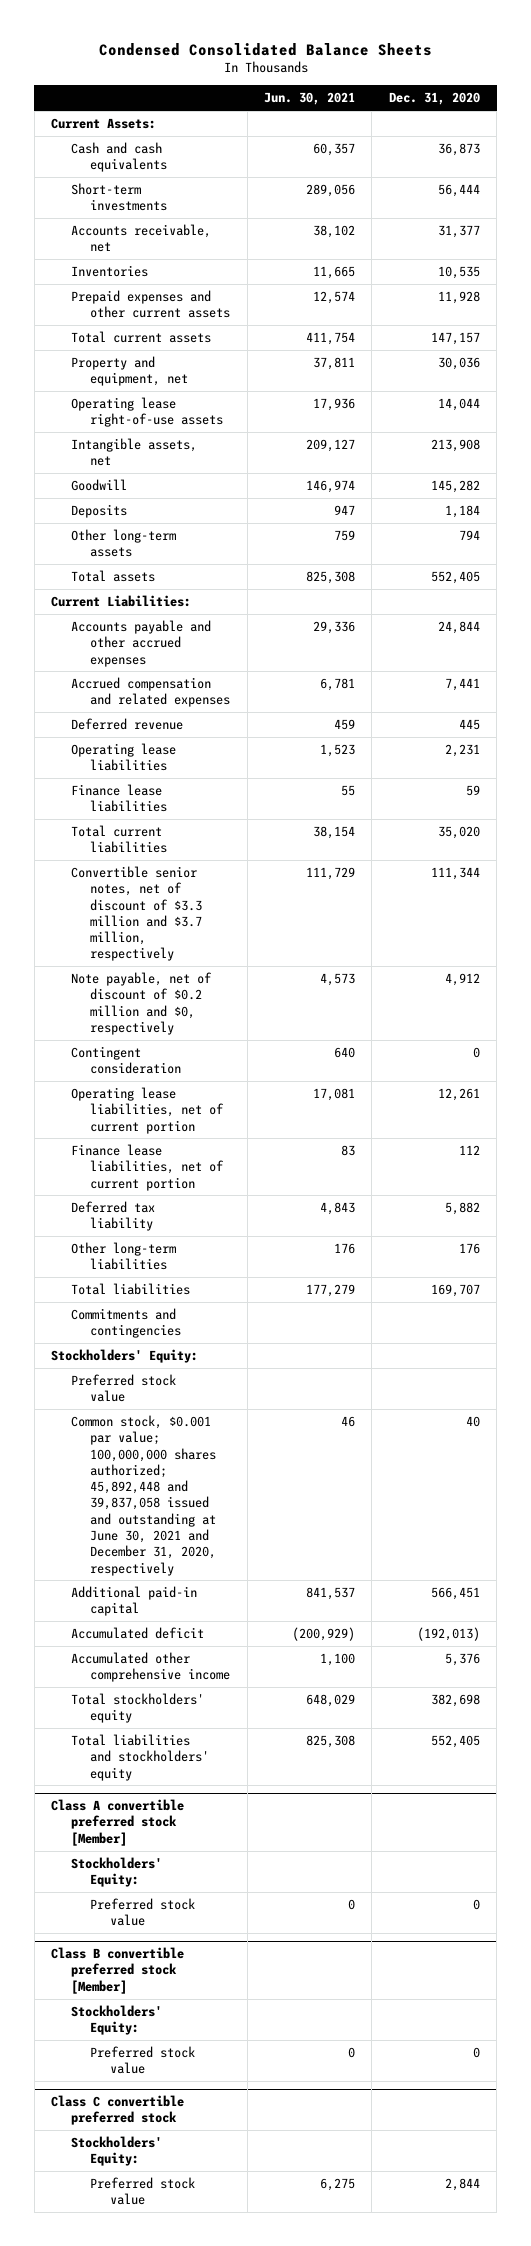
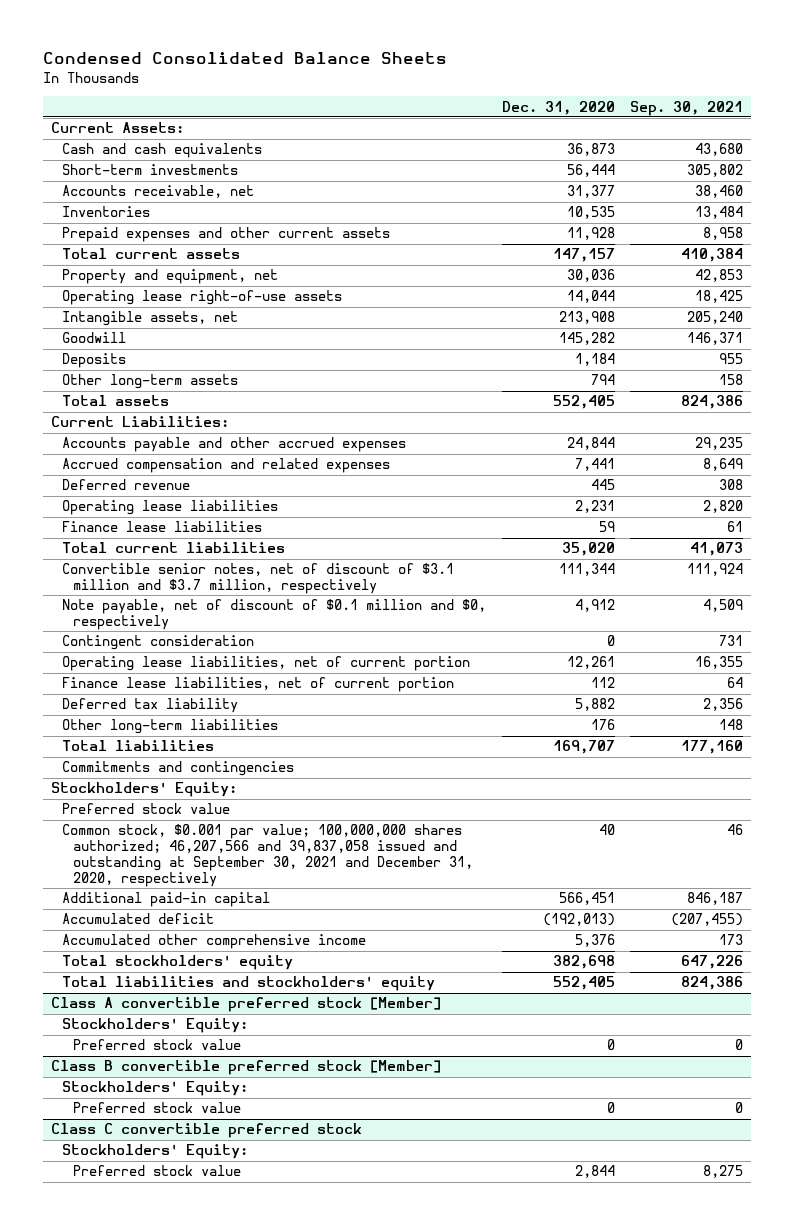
[263,92,355,106] Jun. 30, 2021 -> none
none -> [630,100,744,116] Sep. 30, 2021
[70,866,203,962] Convertible senior notes, net of discount of $3.3 million and $3.7 million, respectively -> [62,563,455,595] Convertible senior notes, net of discount of $3.1 million and $3.7 million, respectively
[70,972,212,1035] Note payable, net of discount of $0.2 million and $0, respectively -> [62,599,487,631] Note payable, net of discount of $0.1 million and $0, respectively
[70,1415,217,1576] Common stock, $0.001 par value; 100,000,000 shares authorized; 45,892,448 and 39,837,058 issued and outstanding at June 30, 2021 and December 31, 2020, respectively -> [62,824,474,888] Common stock, $0.001 par value; 100,000,000 shares authorized; 46,207,566 and 39,837,058 issued and outstanding at September 30, 2021 and December 31, 2020, respectively

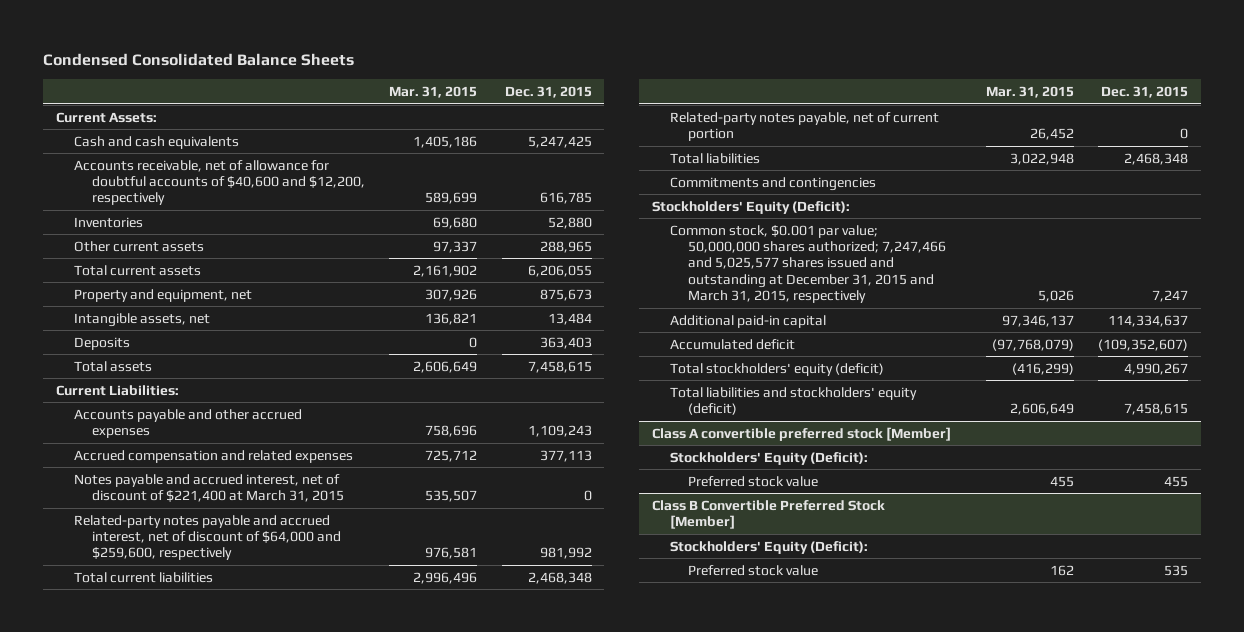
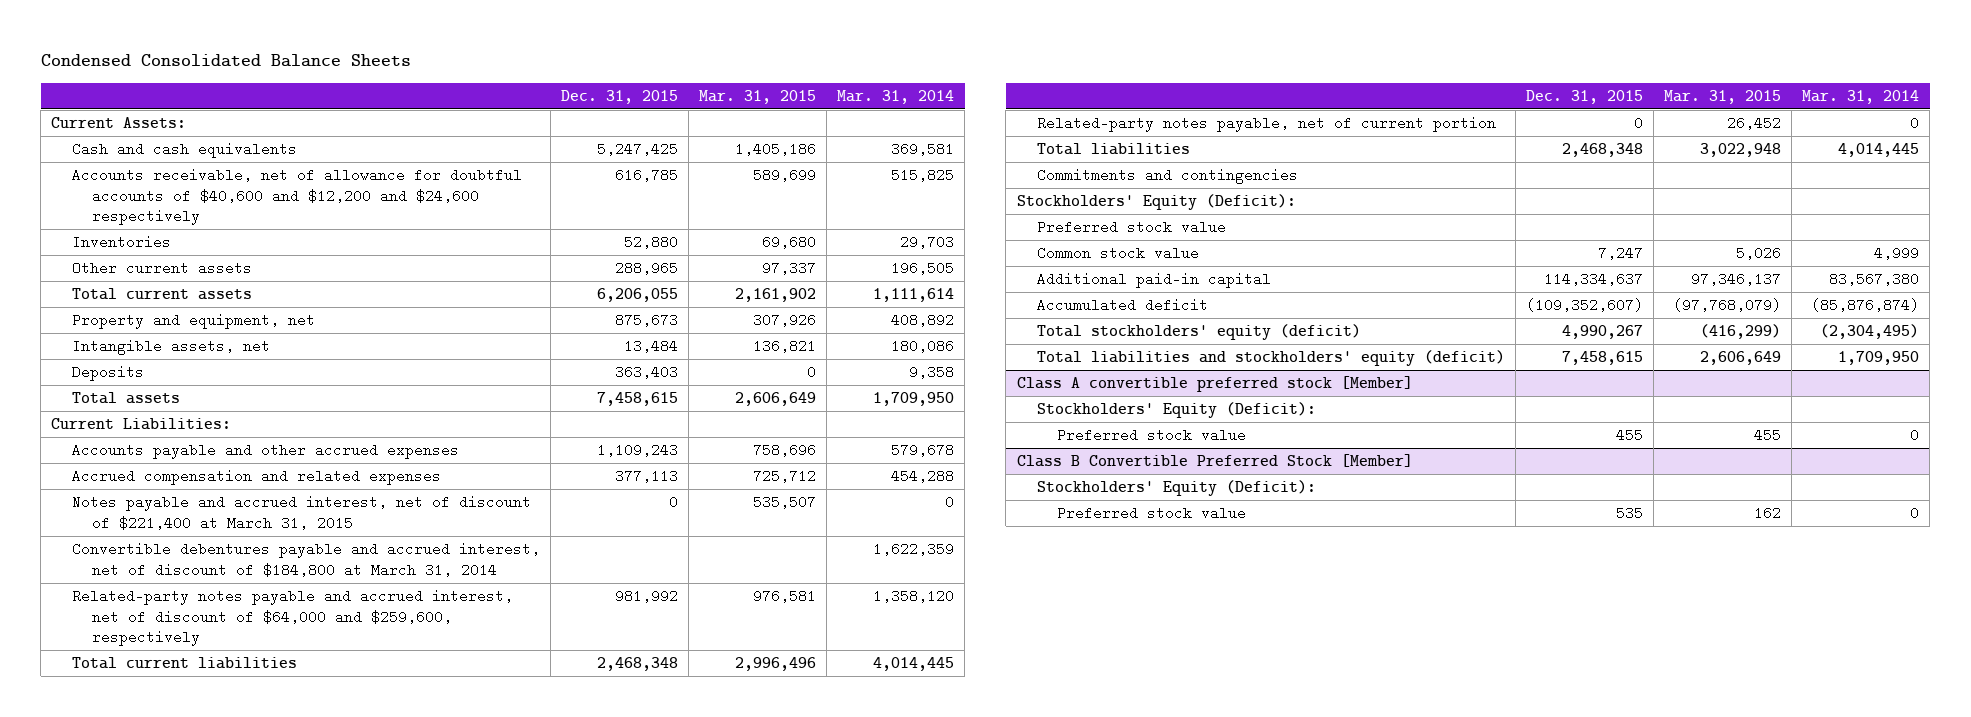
none -> [837,89,955,104] Mar. 31, 2014
[73,159,365,206] Accounts receivable, net of allowance for doubtful accounts of $40,600 and $12,200, respectively -> [71,168,522,226] Accounts receivable, net of allowance for doubtful accounts of $40,600 and $12,200 and $24,600 respectively
none -> [71,542,540,577] Convertible debentures payable and accrued interest, net of discount of $184,800 at March 31, 2014
none -> [1036,220,1226,235] Preferred stock value
[669,224,946,303] Common stock, $0.001 par value; 50,000,000 shares authorized; 7,247,466 and 5,025,577 shares issued and outstanding at December 31, 2015 and March 31, 2015, respectively -> [1036,246,1199,261] Common stock value

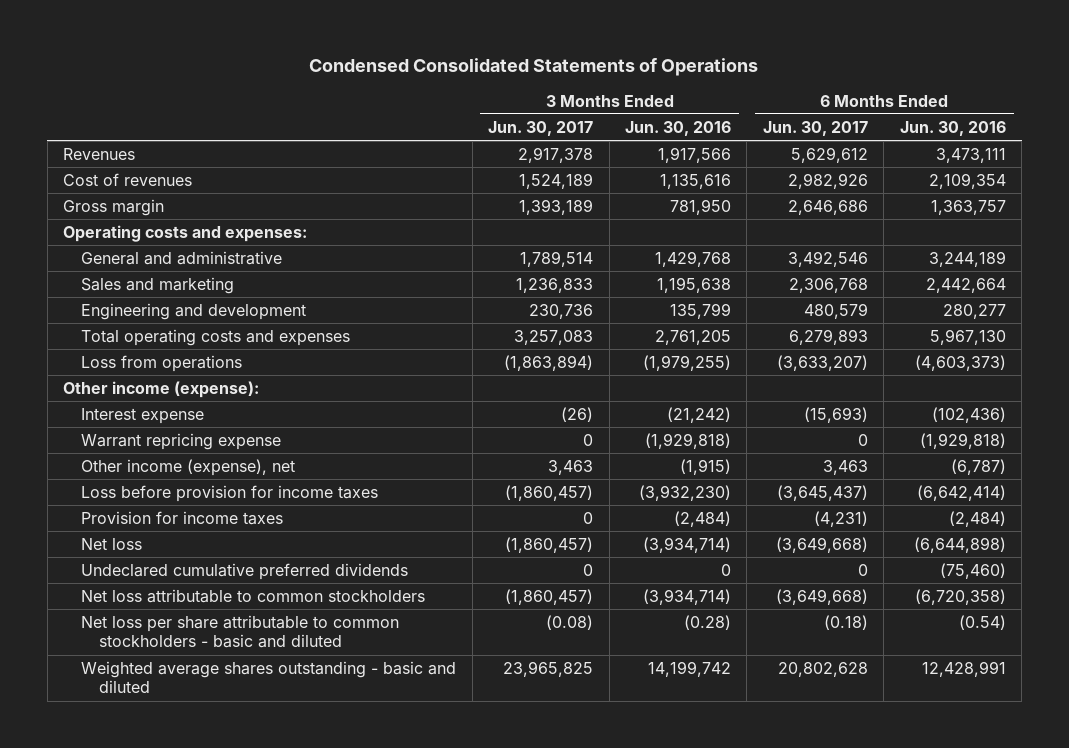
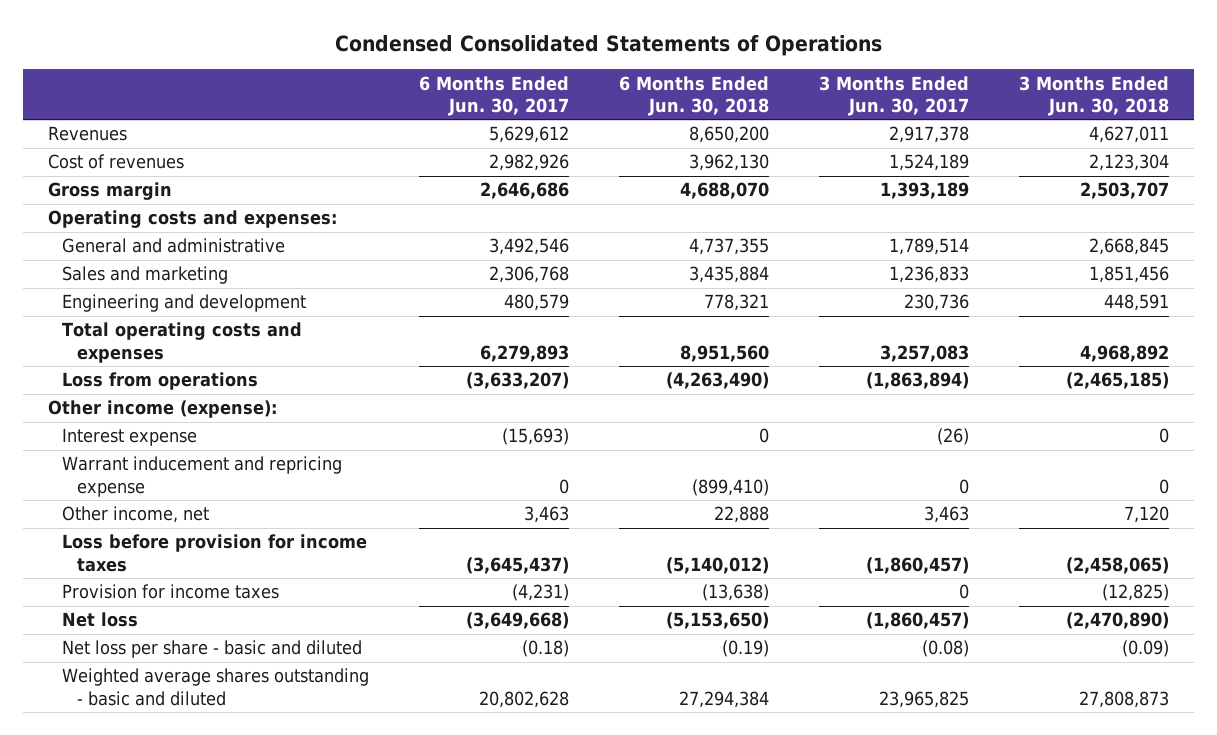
[624,120,731,136] Jun. 30, 2016 -> none
[899,120,1006,136] Jun. 30, 2016 -> none
none -> [619,75,770,117] 6 Months Ended Jun. 30, 2018
none -> [1019,75,1170,117] 3 Months Ended Jun. 30, 2018
[81,432,282,450] Warrant repricing expense -> [62,456,343,497] Warrant inducement and repricing expense
[81,458,296,476] Other income (expense), net -> [62,506,210,524] Other income, net
[81,562,409,580] Undeclared cumulative preferred dividends -> none
[81,588,426,603] Net loss attributable to common stockholders -> none
[81,614,400,649] Net loss per share attributable to common stockholders - basic and diluted -> [62,640,363,659] Net loss per share - basic and diluted

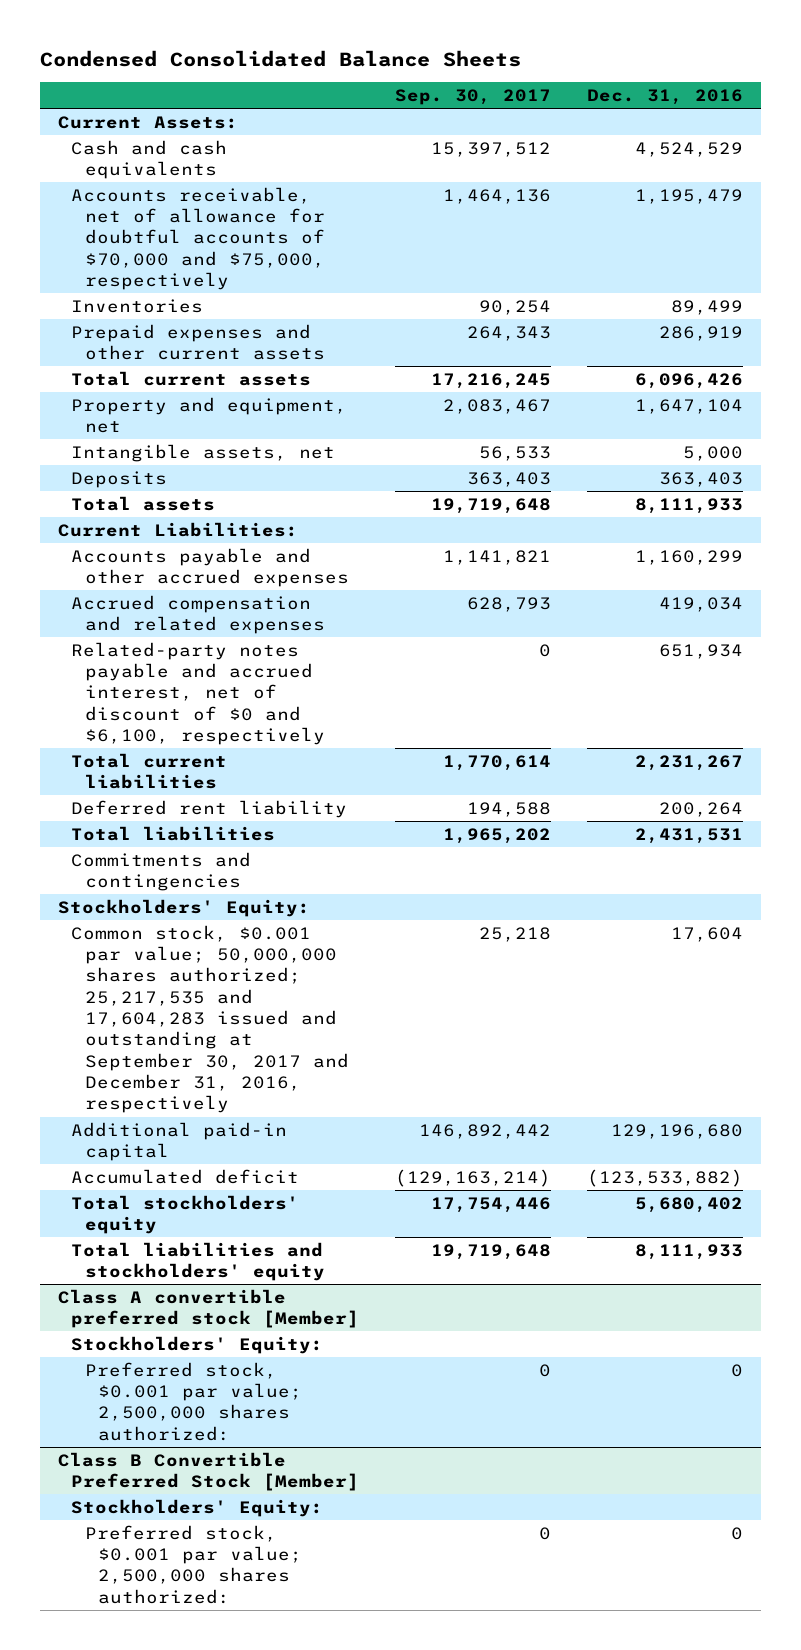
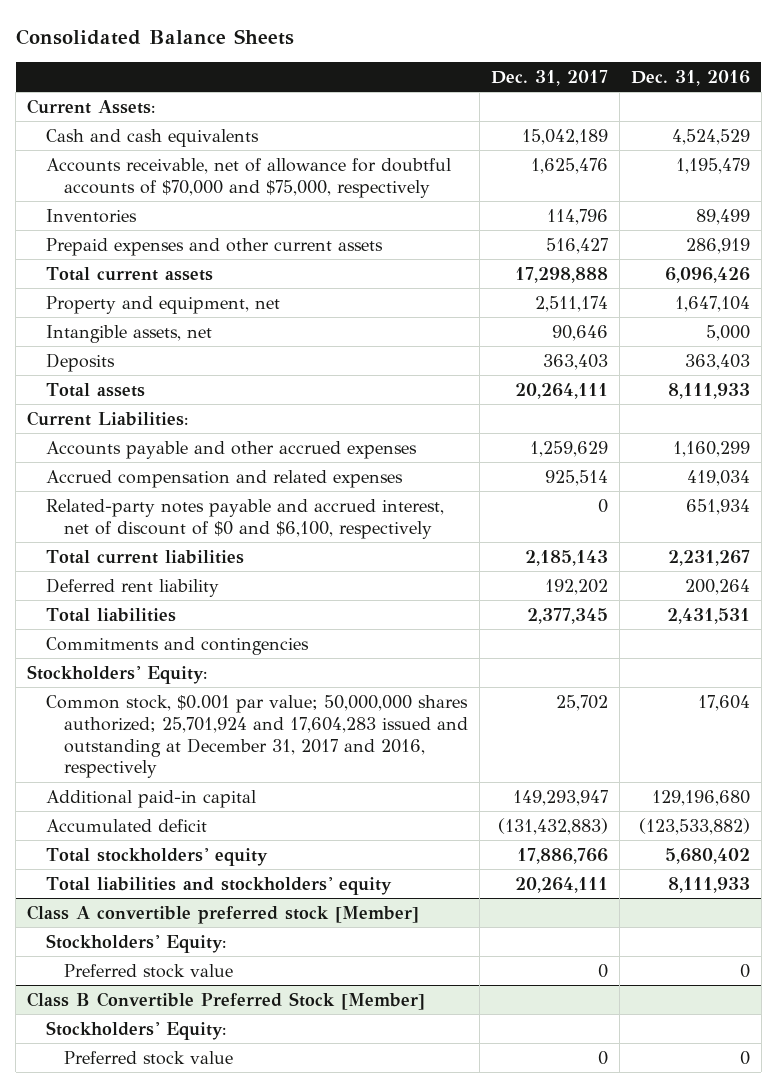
[40,49,522,67] Condensed Consolidated Balance Sheets -> [15,28,294,45] Consolidated Balance Sheets
[395,88,552,105] Sep. 30, 2017 -> none
none -> [490,69,608,86] Dec. 31, 2017
[71,924,349,1114] Common stock, $0.001 par value; 50,000,000 shares authorized; 25,217,535 and 17,604,283 issued and outstanding at September 30, 2017 and December 31, 2016, respectively -> [45,694,469,779] Common stock, $0.001 par value; 50,000,000 shares authorized; 25,701,924 and 17,604,283 issued and outstanding at December 31, 2017 and 2016, respectively
[84,1361,302,1441] Preferred stock, $0.001 par value; 2,500,000 shares authorized: -> [64,963,234,978] Preferred stock value
[84,1524,302,1604] Preferred stock, $0.001 par value; 2,500,000 shares authorized: -> [64,1050,234,1065] Preferred stock value

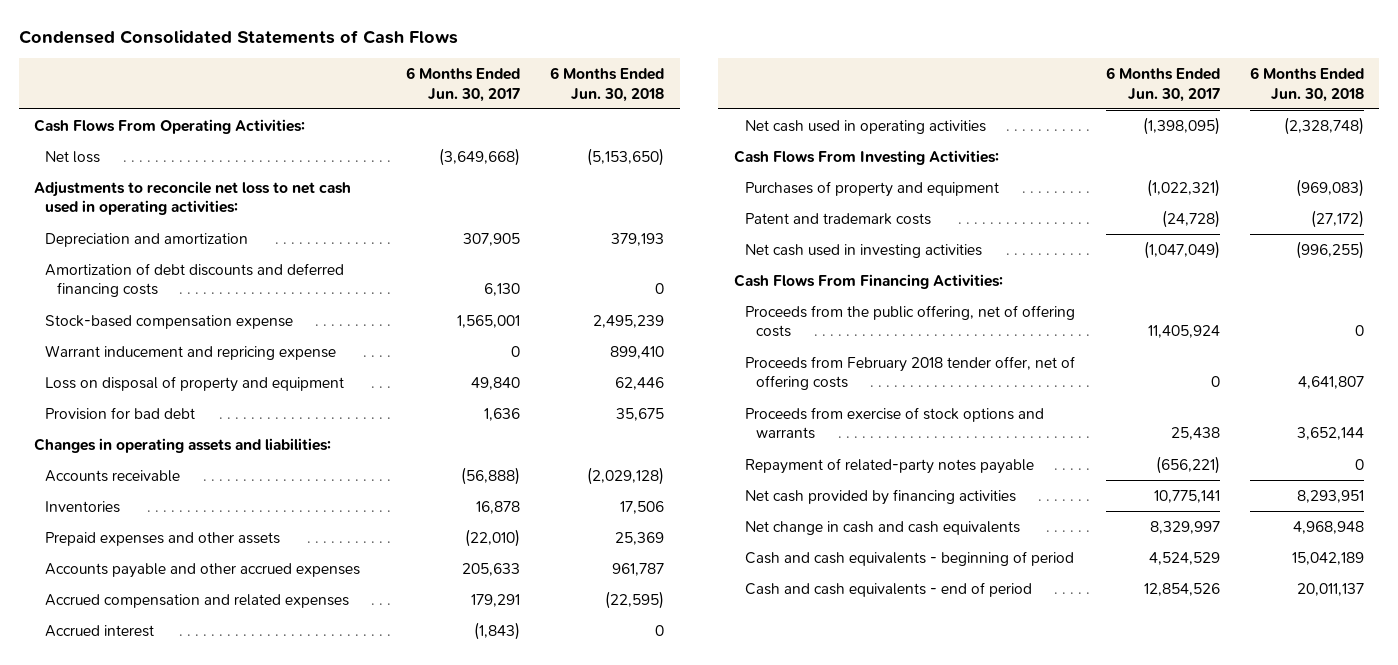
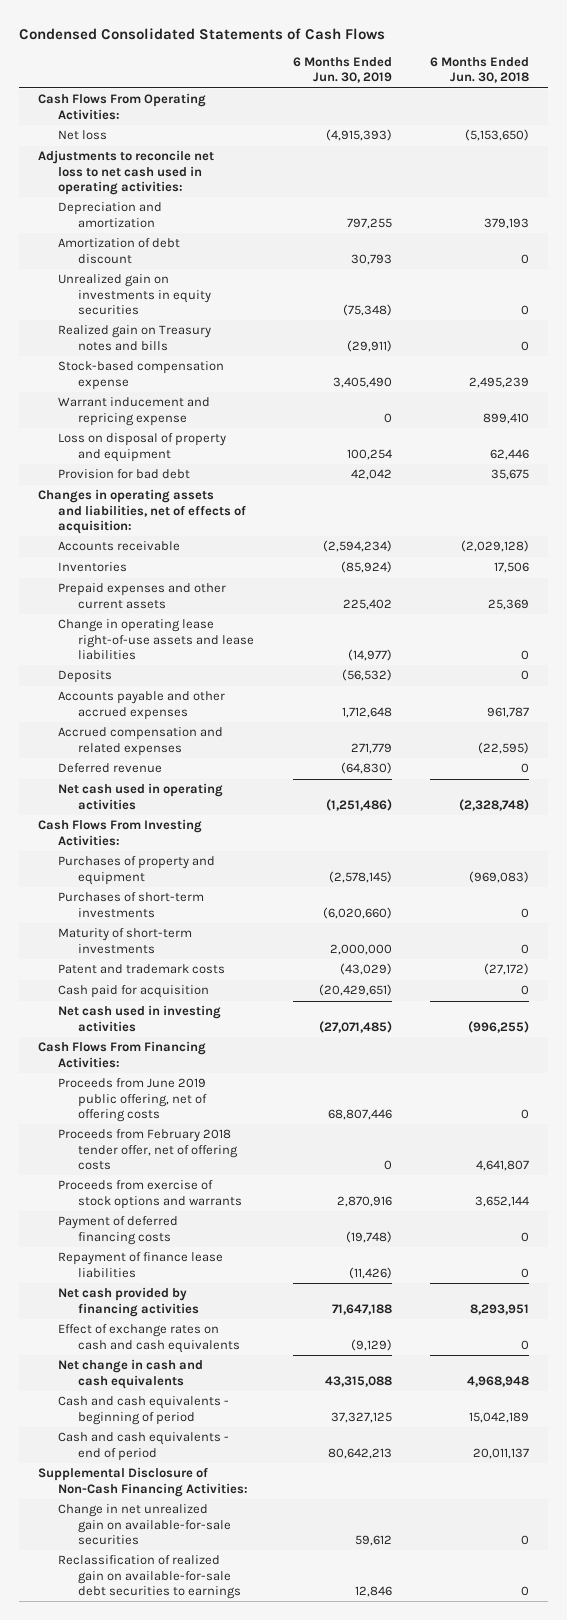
[405,66,520,102] 6 Months Ended Jun. 30, 2017 -> none
none -> [292,57,392,84] 6 Months Ended Jun. 30, 2019
[45,262,345,298] Amortization of debt discounts and deferred financing costs -> [58,238,181,264] Amortization of debt discount
none -> [58,274,212,315] Unrealized gain on investments in equity securities
none -> [58,325,212,351] Realized gain on Treasury notes and bills
[33,437,331,453] Changes in operating assets and liabilities: -> [37,489,247,534] Changes in operating assets and liabilities, net of effects of acquisition:
[45,531,281,546] Prepaid expenses and other assets -> [58,583,227,609] Prepaid expenses and other current assets
none -> [58,619,255,660] Change in operating lease right-of-use assets and lease liabilities
none -> [58,670,113,684] Deposits
[45,624,155,637] Accrued interest -> none
none -> [58,763,163,774] Deferred revenue
none -> [58,892,205,918] Purchases of short-term investments
none -> [58,928,193,954] Maturity of short-term investments
none -> [58,985,210,999] Cash paid for acquisition
[745,304,1076,338] Proceeds from the public offering, net of offering costs -> [58,1078,208,1122] Proceeds from June 2019 public offering, net of offering costs
[745,457,1035,474] Repayment of related-party notes payable -> none
none -> [58,1216,179,1245] Payment of deferred financing costs
none -> [58,1252,224,1278] Repayment of finance lease liabilities
none -> [58,1324,241,1353] Effect of exchange rates on cash and cash equivalents
none -> [37,1467,249,1497] Supplemental Disclosure of Non-Cash Financing Activities:
none -> [58,1504,232,1545] Change in net unrealized gain on available-for-sale securities
none -> [58,1555,242,1599] Reclassification of realized gain on available-for-sale debt securities to earnings

